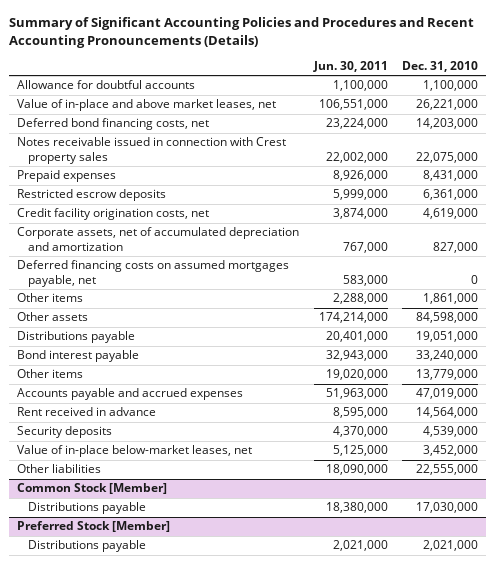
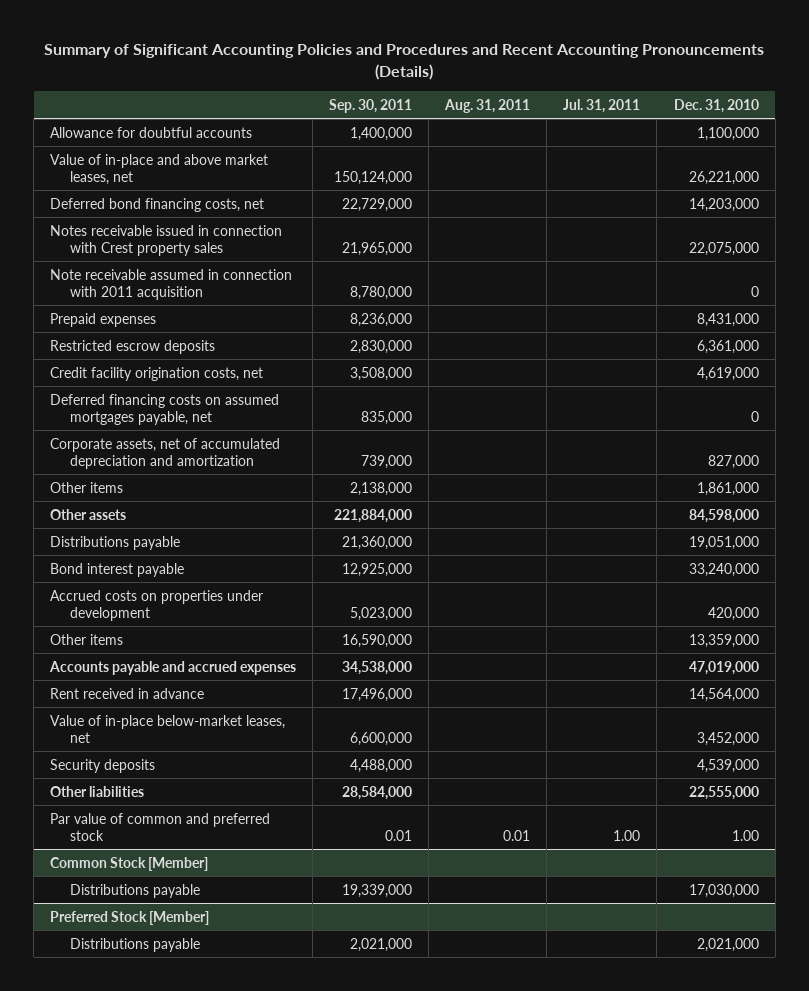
[312,61,388,73] Jun. 30, 2011 -> none
none -> [329,98,413,113] Sep. 30, 2011
none -> [444,98,531,113] Aug. 31, 2011
none -> [563,98,641,113] Jul. 31, 2011
none -> [50,268,293,300] Note receivable assumed in connection with 2011 acquisition
[16,227,299,252] Corporate assets, net of accumulated depreciation and amortization -> [50,437,281,469] Corporate assets, net of accumulated depreciation and amortization
none -> [50,589,264,621] Accrued costs on properties under development
[416,369,479,381] 13,779,000 -> [688,633,759,648] 13,359,000
[16,426,112,439] Security deposits -> [50,758,156,773] Security deposits
none -> [50,812,271,841] Par value of common and preferred stock

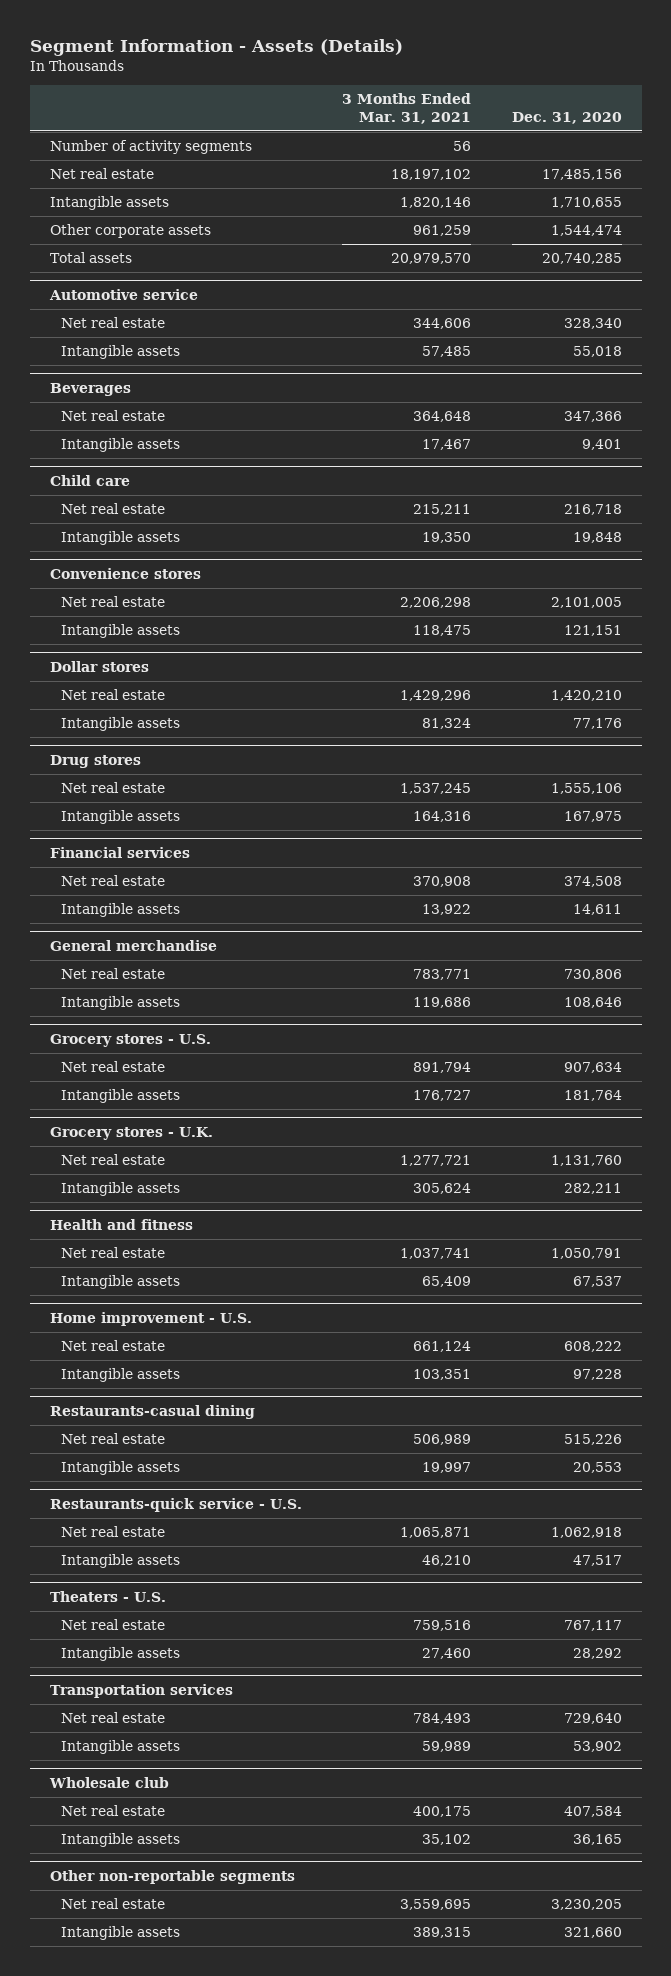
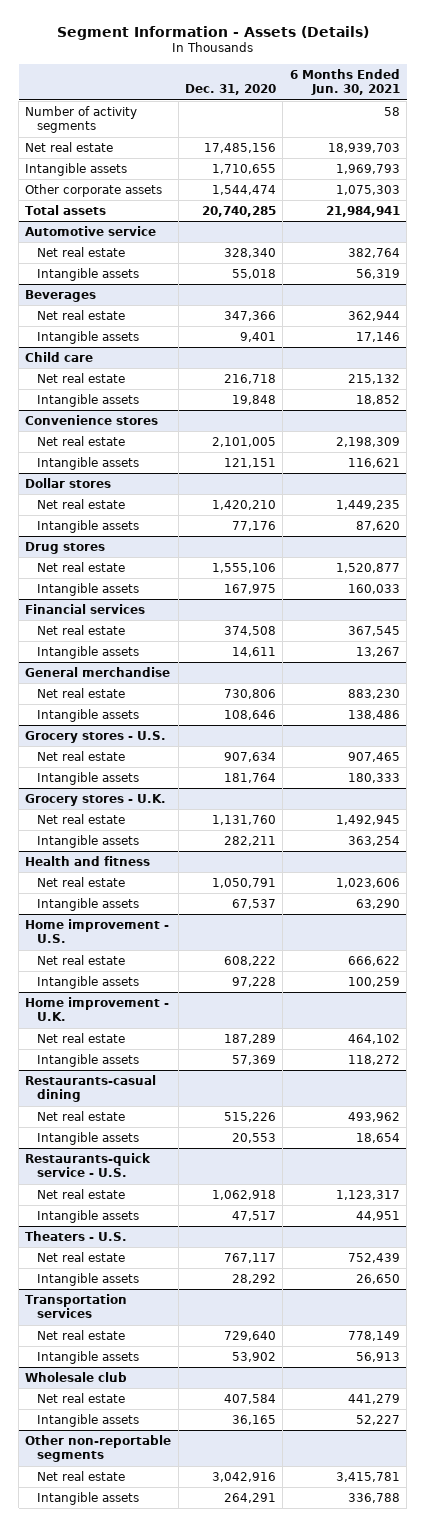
[342,93,472,124] 3 Months Ended Mar. 31, 2021 -> none
none -> [289,68,400,96] 6 Months Ended Jun. 30, 2021
none -> [25,996,170,1022] Home improvement - U.K.
none -> [37,1032,126,1043] Net real estate
none -> [37,1053,140,1067] Intangible assets
[550,1899,622,1911] 3,230,205 -> [212,1471,277,1482] 3,042,916
[563,1927,622,1939] 321,660 -> [224,1492,277,1503] 264,291

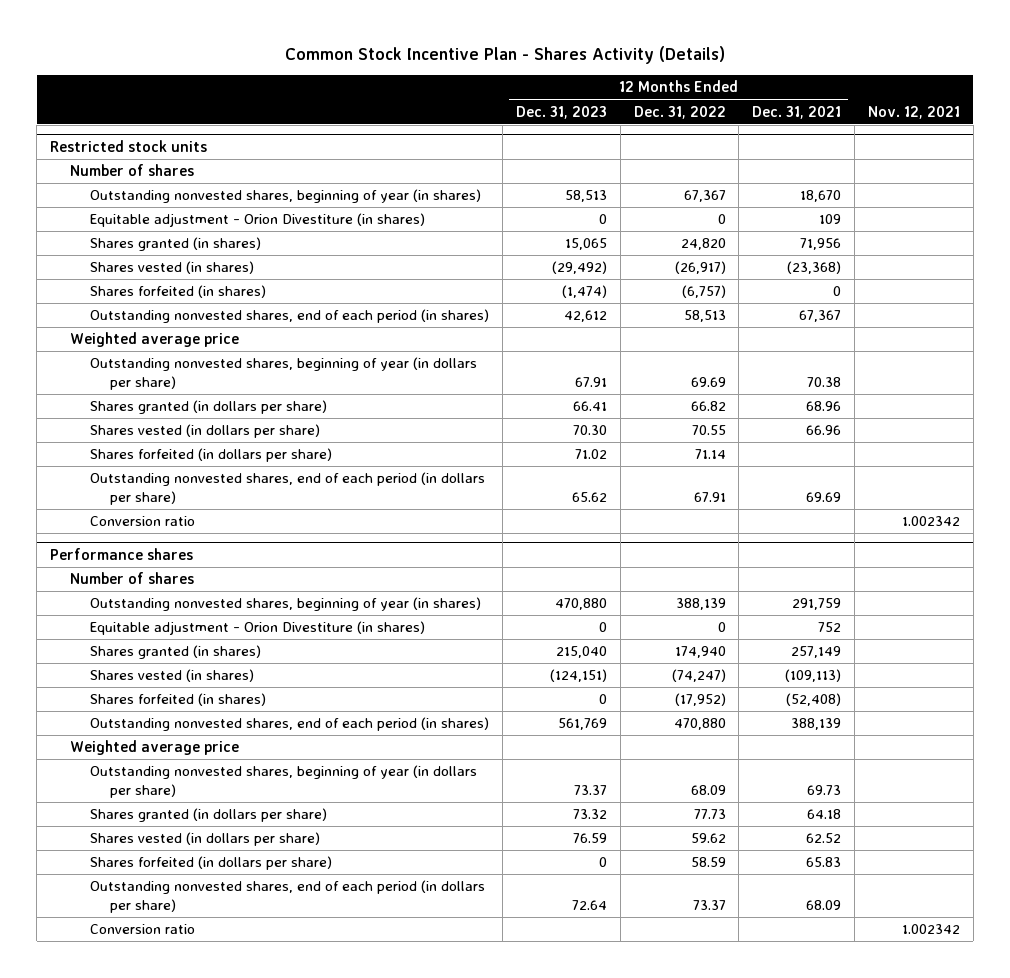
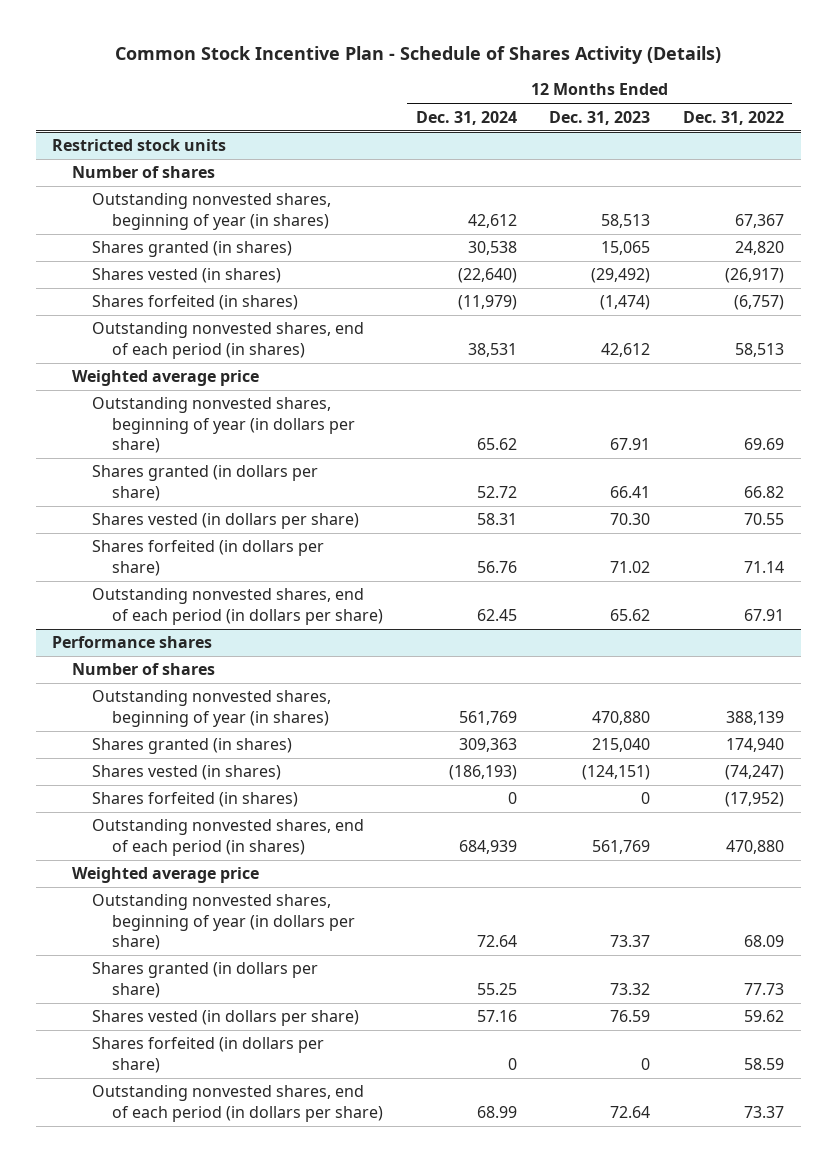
[285,46,726,65] Common Stock Incentive Plan - Shares Activity (Details) -> [115,46,722,65] Common Stock Incentive Plan - Schedule of Shares Activity (Details)
[752,105,842,119] Dec. 31, 2021 -> none
[867,105,960,119] Nov. 12, 2021 -> none
none -> [415,110,517,125] Dec. 31, 2024
[90,213,426,228] Equitable adjustment - Orion Divestiture (in shares) -> none
[90,516,196,527] Conversion ratio -> none
[90,621,426,636] Equitable adjustment - Orion Divestiture (in shares) -> none
[90,924,196,935] Conversion ratio -> none

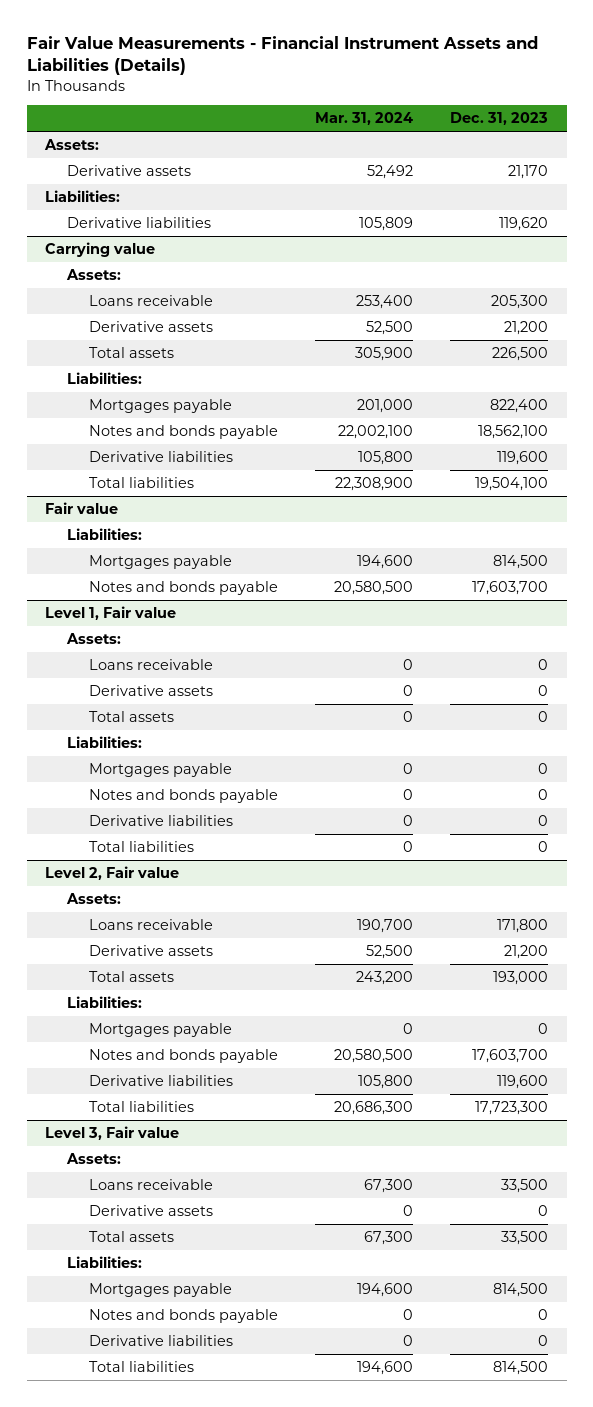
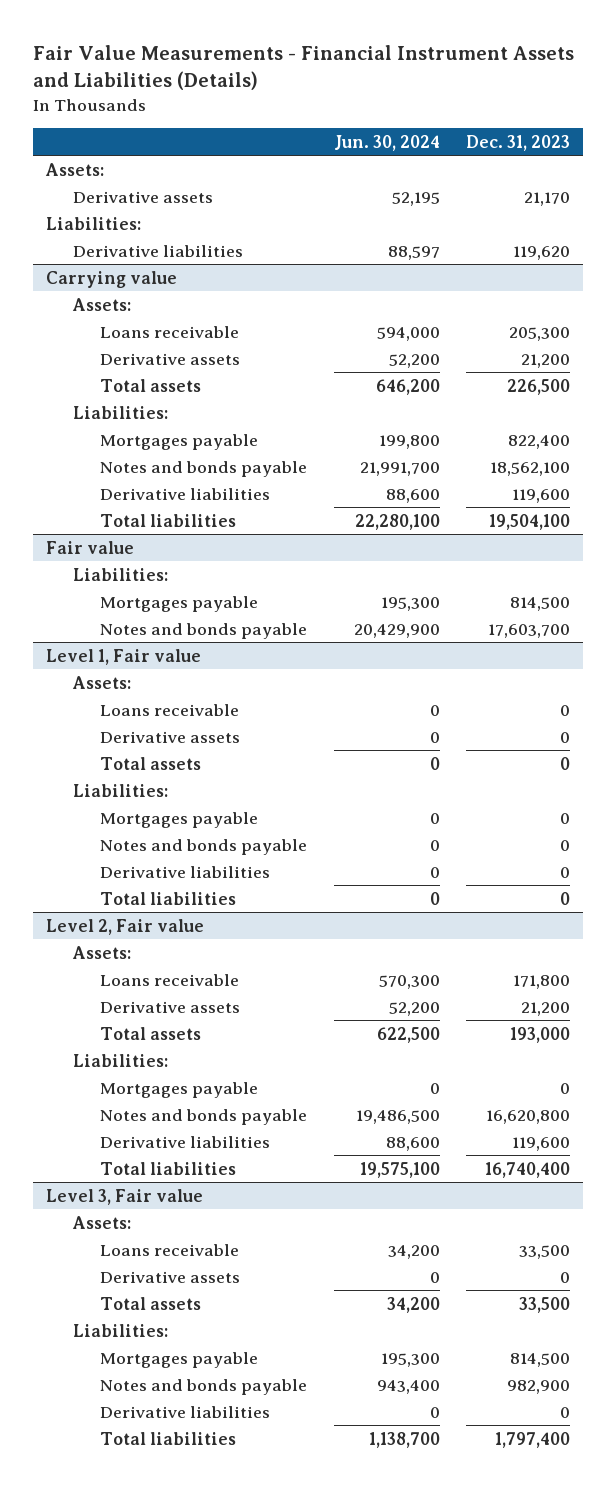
[314,112,413,126] Mar. 31, 2024 -> none
none -> [333,134,440,151] Jun. 30, 2024
[472,1049,549,1064] 17,603,700 -> [486,1109,571,1124] 16,620,800
[475,1101,549,1116] 17,723,300 -> [485,1161,571,1178] 16,740,400
[538,1309,549,1321] 0 -> [507,1379,571,1394] 982,900
[493,1361,549,1376] 814,500 -> [495,1431,571,1448] 1,797,400

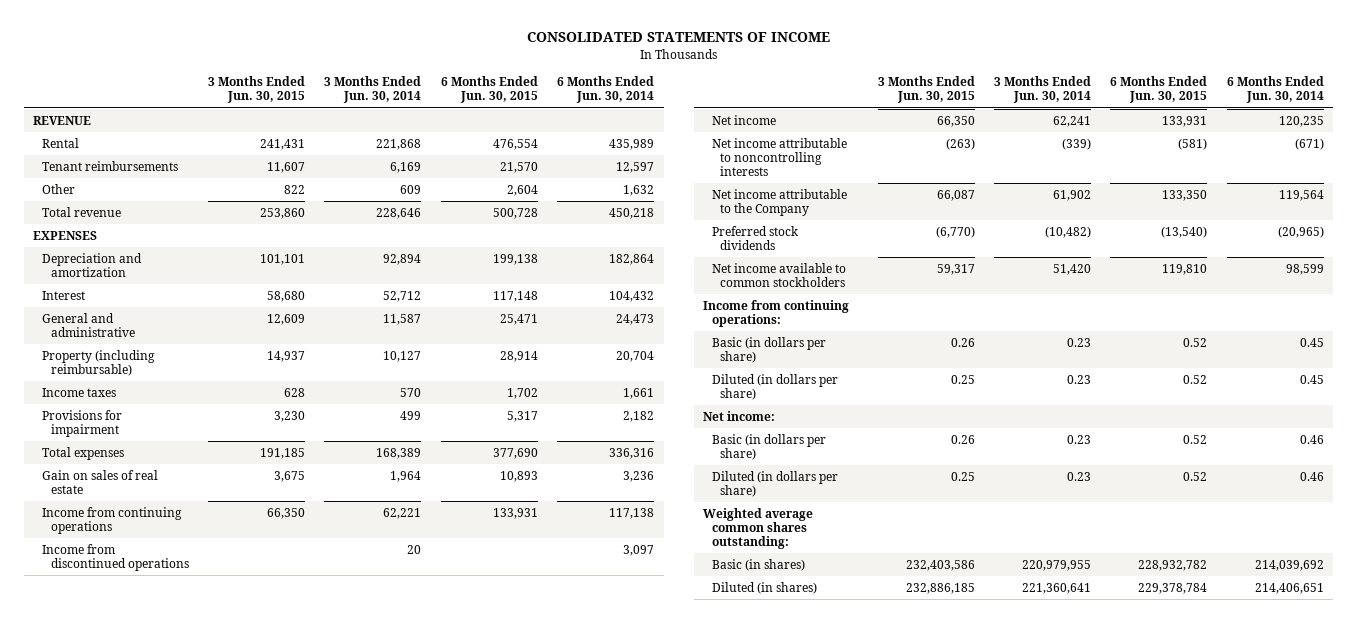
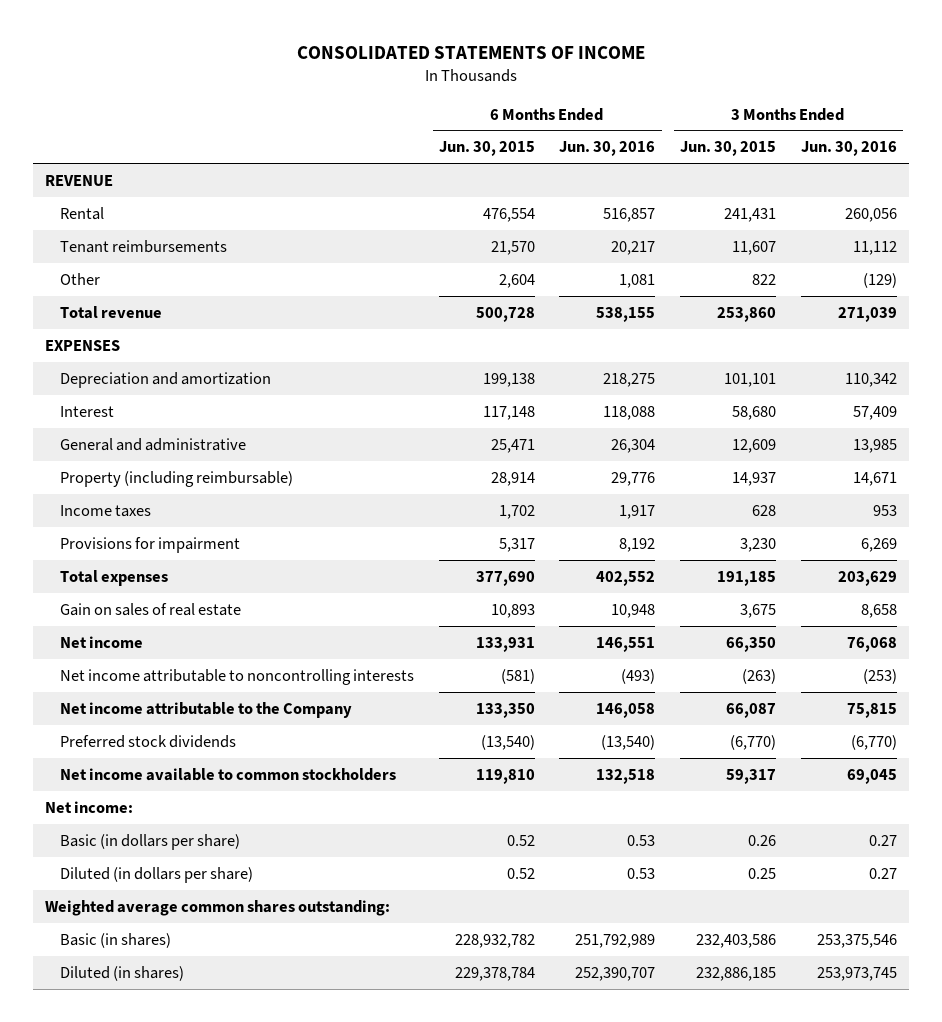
[324,76,422,104] 3 Months Ended Jun. 30, 2014 -> none
[556,76,654,104] 6 Months Ended Jun. 30, 2014 -> none
none -> [559,141,656,157] Jun. 30, 2016
none -> [800,141,897,157] Jun. 30, 2016
[41,506,182,534] Income from continuing operations -> none
[41,543,189,571] Income from discontinued operations -> none
[703,299,850,327] Income from continuing operations: -> none
[711,336,826,363] Basic (in dollars per share) -> none
[711,373,838,400] Diluted (in dollars per share) -> none

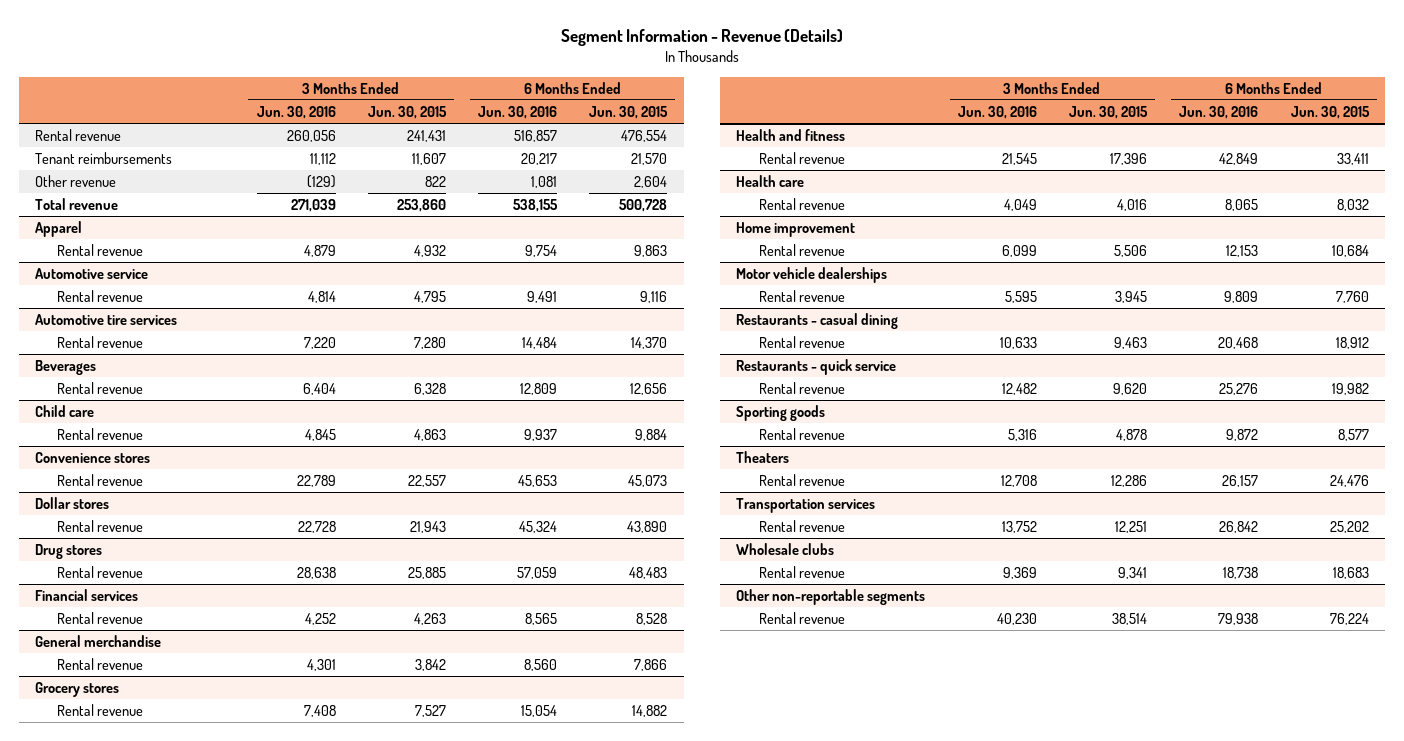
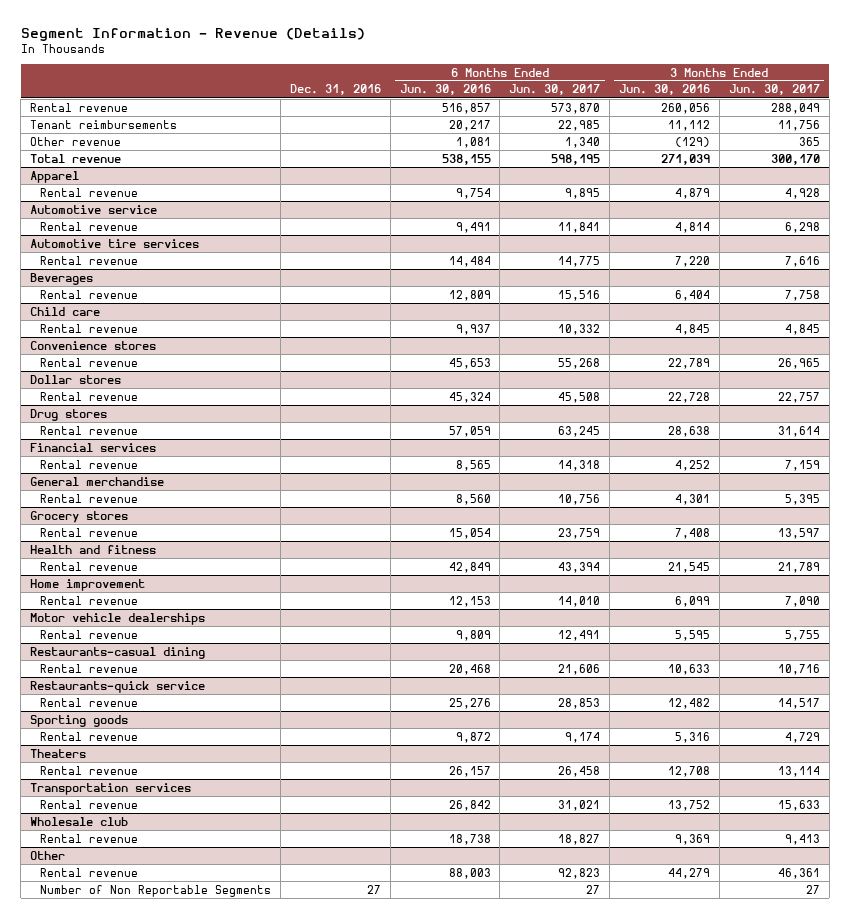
[367,105,447,119] Jun. 30, 2015 -> none
[589,105,669,119] Jun. 30, 2015 -> none
none -> [289,84,381,96] Dec. 31, 2016
none -> [509,84,601,96] Jun. 30, 2017
none -> [728,84,820,96] Jun. 30, 2017
[736,174,805,187] Health care -> none
[758,197,845,210] Rental revenue -> none
[736,312,899,329] Restaurants - casual dining -> [30,646,206,659] Restaurants-casual dining
[736,358,897,375] Restaurants - quick service -> [30,680,206,693] Restaurants-quick service
[736,542,835,555] Wholesale clubs -> [30,816,129,826] Wholesale club
[736,588,926,605] Other non-reportable segments -> [30,850,66,860] Other
[996,612,1037,625] 40,230 -> [667,867,710,879] 44,279
[1218,612,1259,625] 79,938 -> [448,867,491,879] 88,003
none -> [40,884,272,897] Number of Non Reportable Segments

